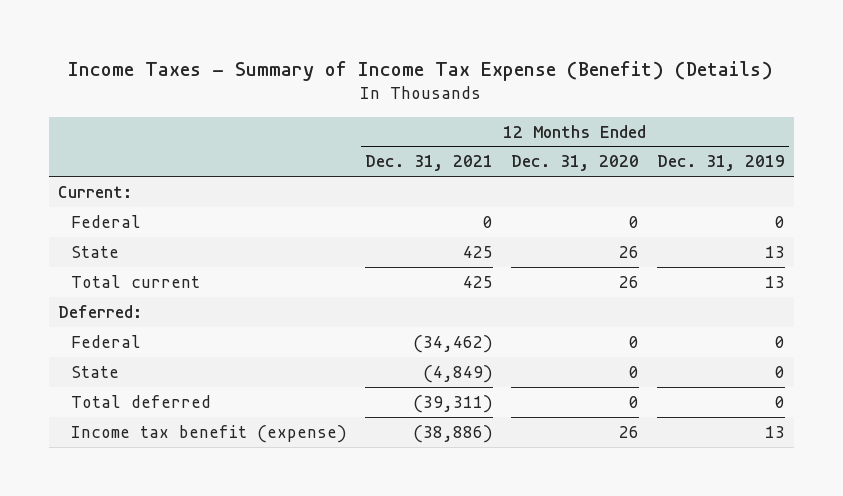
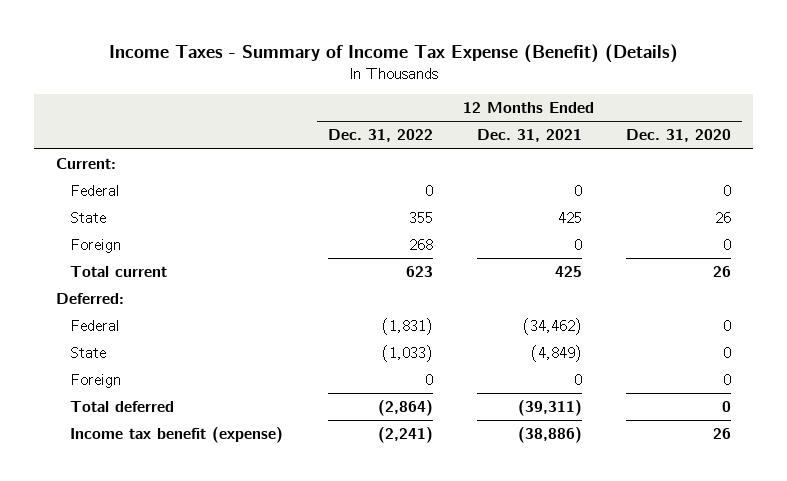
[656,155,785,172] Dec. 31, 2019 -> none
none -> [327,129,433,143] Dec. 31, 2022
none -> [70,238,122,253] Foreign
none -> [70,373,122,388] Foreign

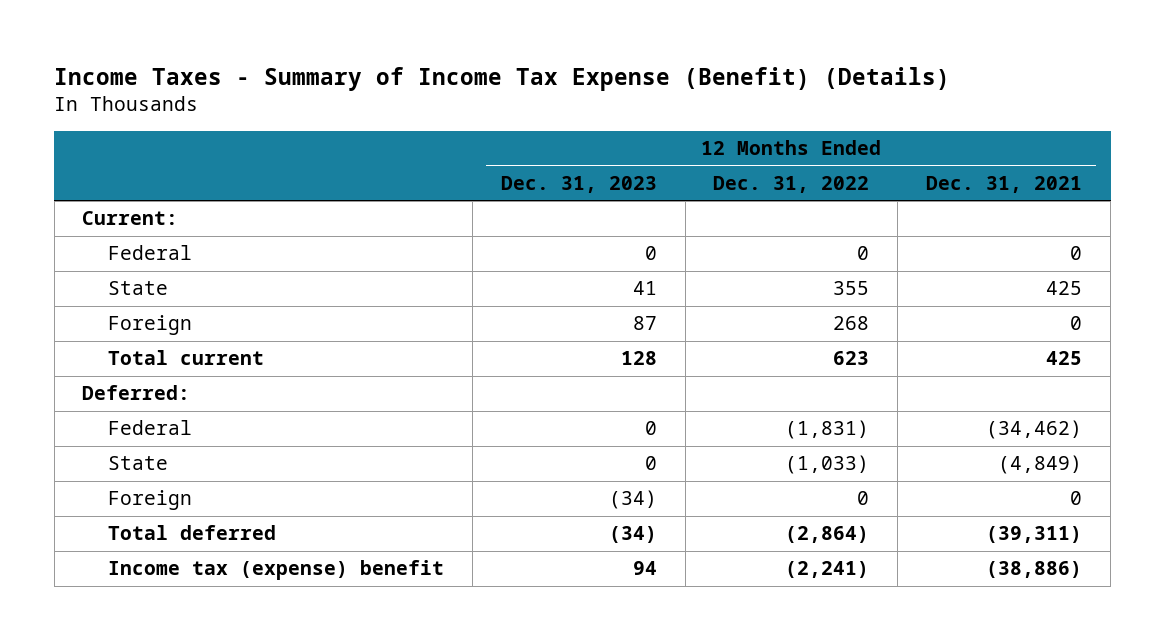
[626,129,732,143] Dec. 31, 2020 -> none
none -> [500,176,657,194] Dec. 31, 2023
[70,426,284,443] Income tax benefit (expense) -> [107,560,444,581] Income tax (expense) benefit

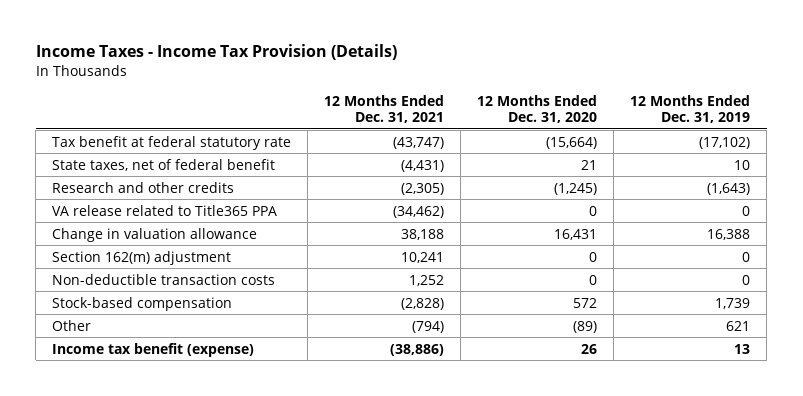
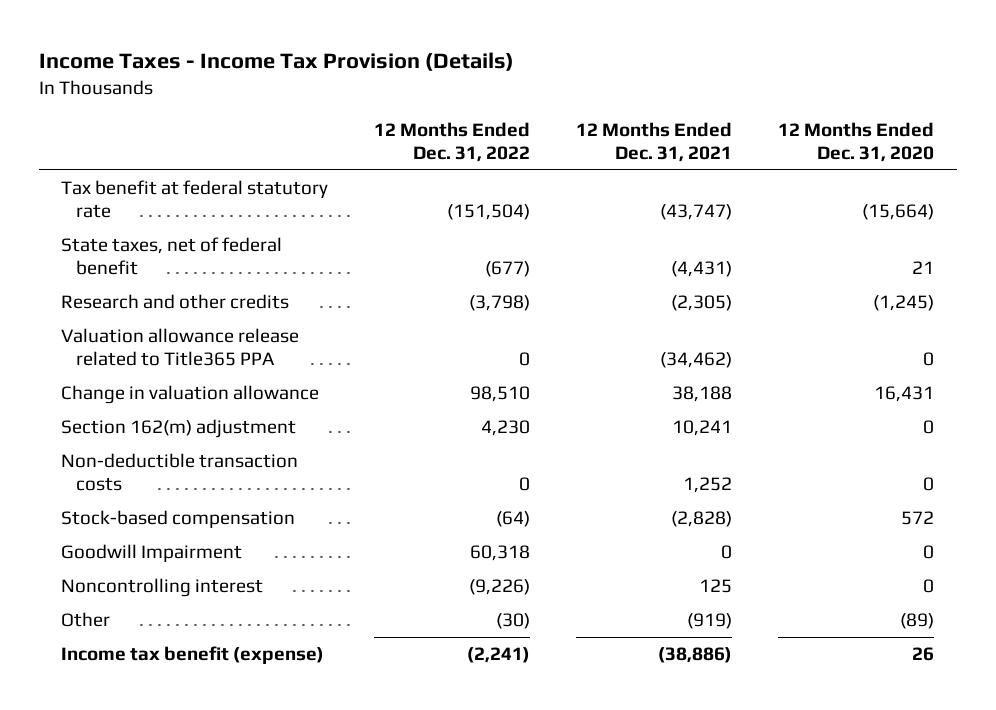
[630,95,751,124] 12 Months Ended Dec. 31, 2019 -> none
none -> [374,121,531,162] 12 Months Ended Dec. 31, 2022
[52,204,278,216] VA release related to Title365 PPA -> [61,327,300,367] Valuation allowance release related to Title365 PPA
none -> [61,543,243,562] Goodwill Impairment
none -> [61,577,264,597] Noncontrolling interest
[412,320,445,333] (794) -> [687,612,733,629] (919)

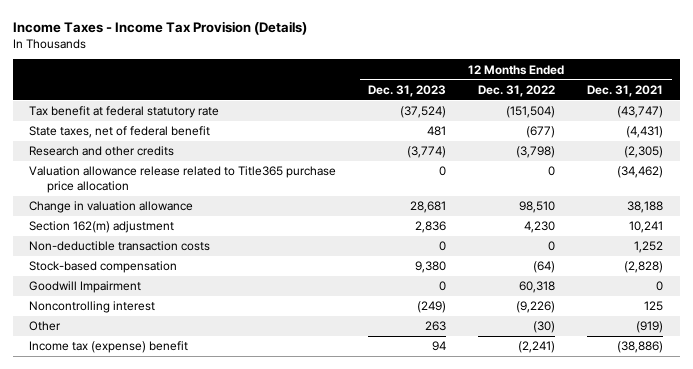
[778,121,935,162] 12 Months Ended Dec. 31, 2020 -> none
none -> [368,84,447,97] Dec. 31, 2023
[61,327,300,367] Valuation allowance release related to Title365 PPA -> [29,166,337,194] Valuation allowance release related to Title365 purchase price allocation
[61,645,325,664] Income tax benefit (expense) -> [29,341,189,354] Income tax (expense) benefit

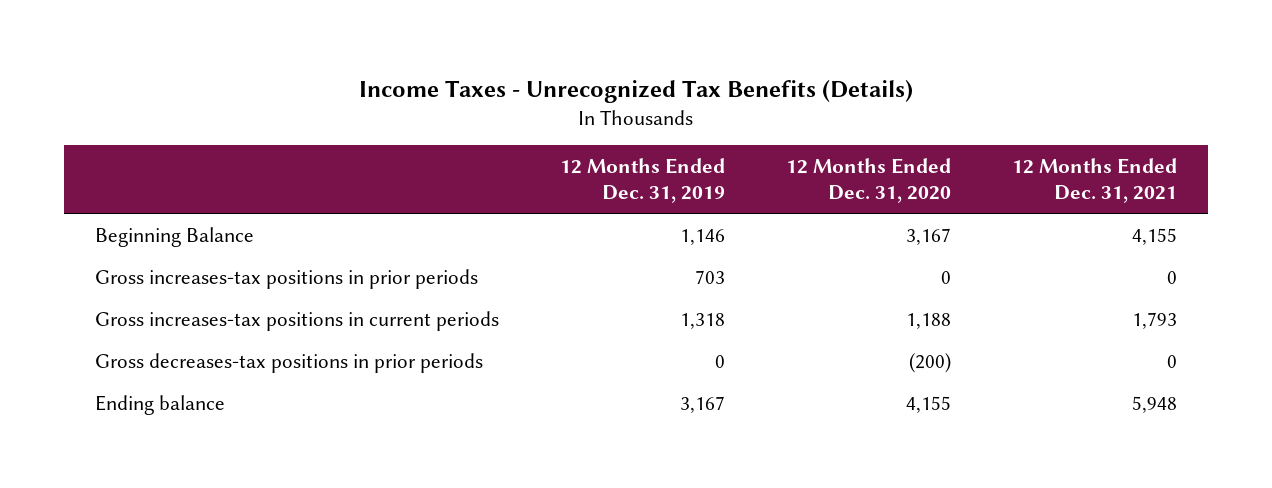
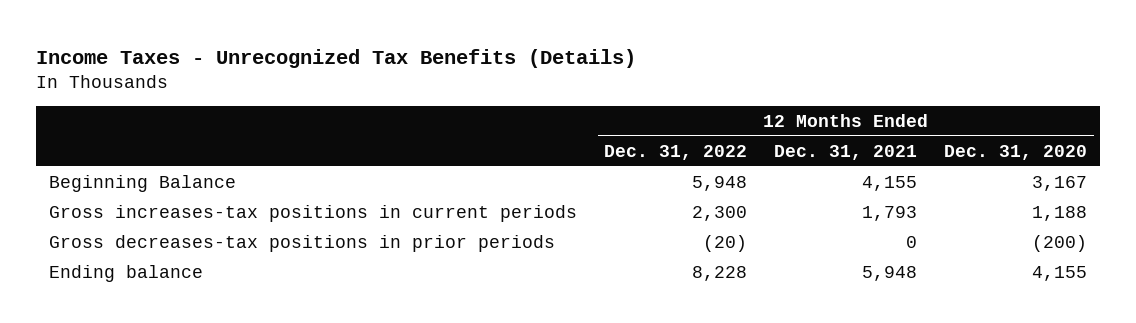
[559,158,725,204] 12 Months Ended Dec. 31, 2019 -> none
none -> [604,144,748,160] Dec. 31, 2022
[94,268,478,289] Gross increases-tax positions in prior periods -> none

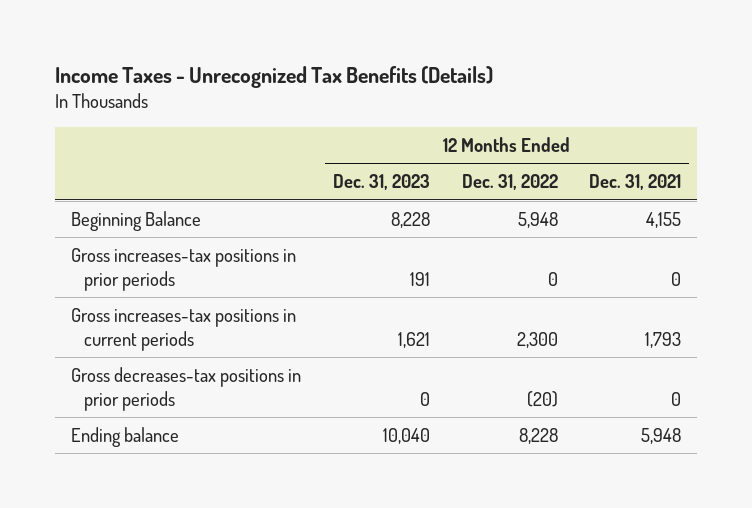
[943,144,1087,160] Dec. 31, 2020 -> none
none -> [332,174,430,191] Dec. 31, 2023
none -> [70,247,296,291] Gross increases-tax positions in prior periods

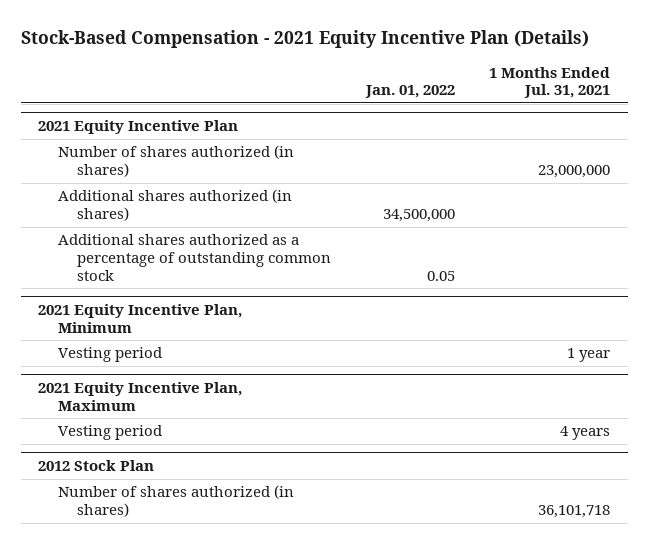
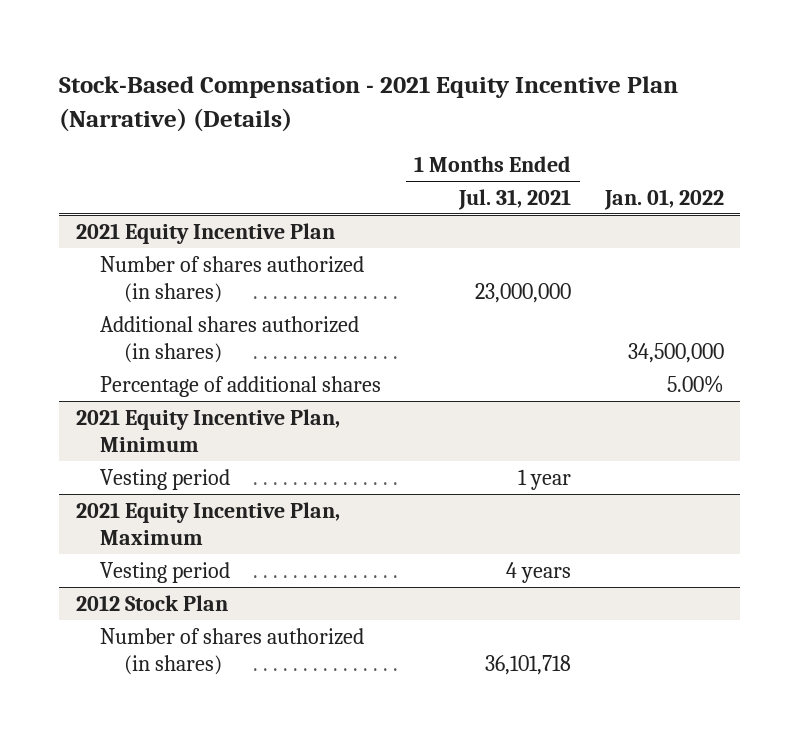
[20,30,589,49] Stock-Based Compensation - 2021 Equity Incentive Plan (Details) -> [58,75,678,132] Stock-Based Compensation - 2021 Equity Incentive Plan (Narrative) (Details)
[57,234,332,281] Additional shares authorized as a percentage of outstanding common stock -> none
none -> [99,375,381,397] Percentage of additional shares

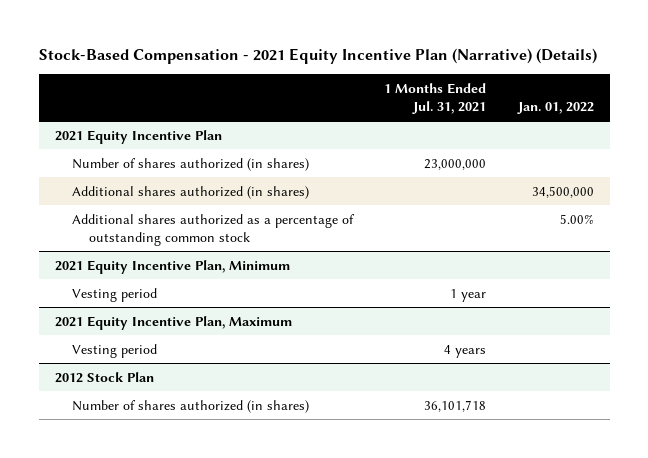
[99,375,381,397] Percentage of additional shares -> none
none -> [71,213,355,246] Additional shares authorized as a percentage of outstanding common stock

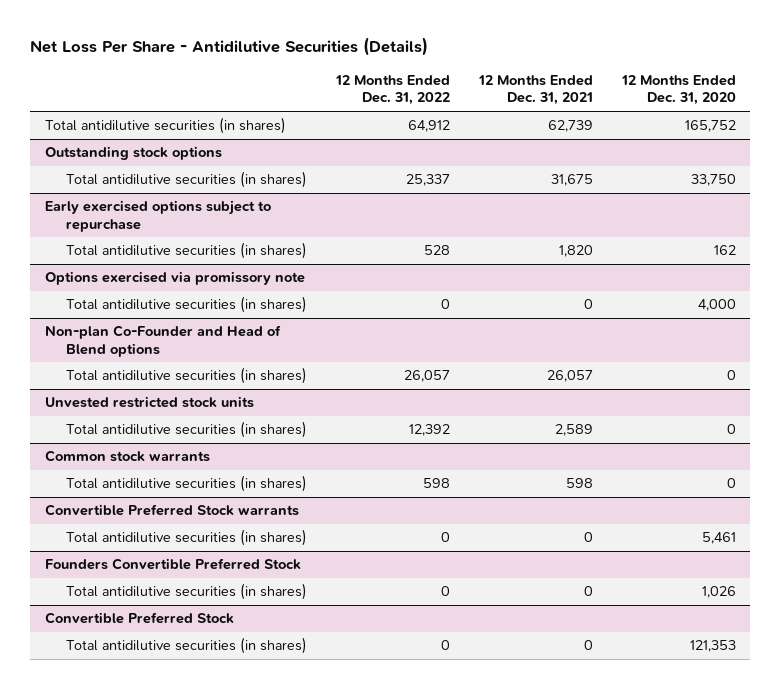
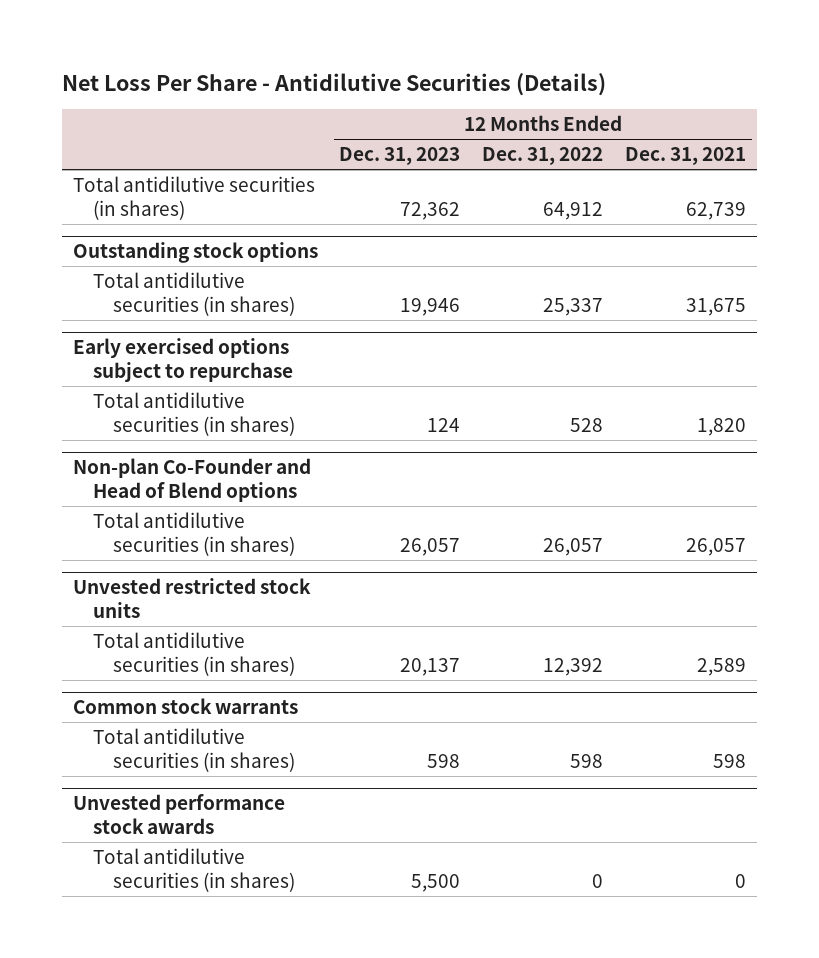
[620,75,736,106] 12 Months Ended Dec. 31, 2020 -> none
none -> [339,147,461,166] Dec. 31, 2023
[44,271,305,286] Options exercised via promissory note -> none
[65,296,307,314] Total antidilutive securities (in shares) -> none
[44,504,299,517] Convertible Preferred Stock warrants -> none
[65,529,307,547] Total antidilutive securities (in shares) -> none
[44,558,301,571] Founders Convertible Preferred Stock -> none
[65,583,307,601] Total antidilutive securities (in shares) -> none
[44,612,234,625] Convertible Preferred Stock -> none
none -> [72,793,285,835] Unvested performance stock awards

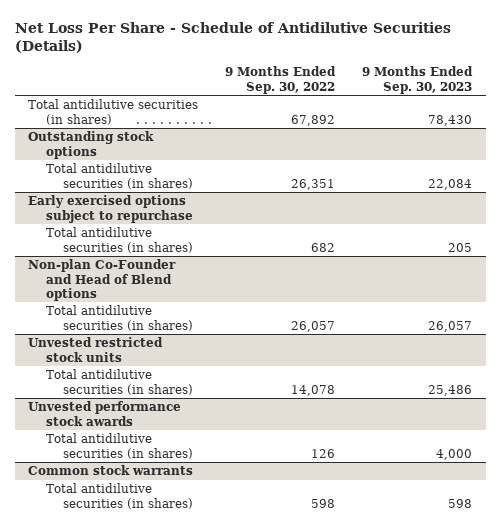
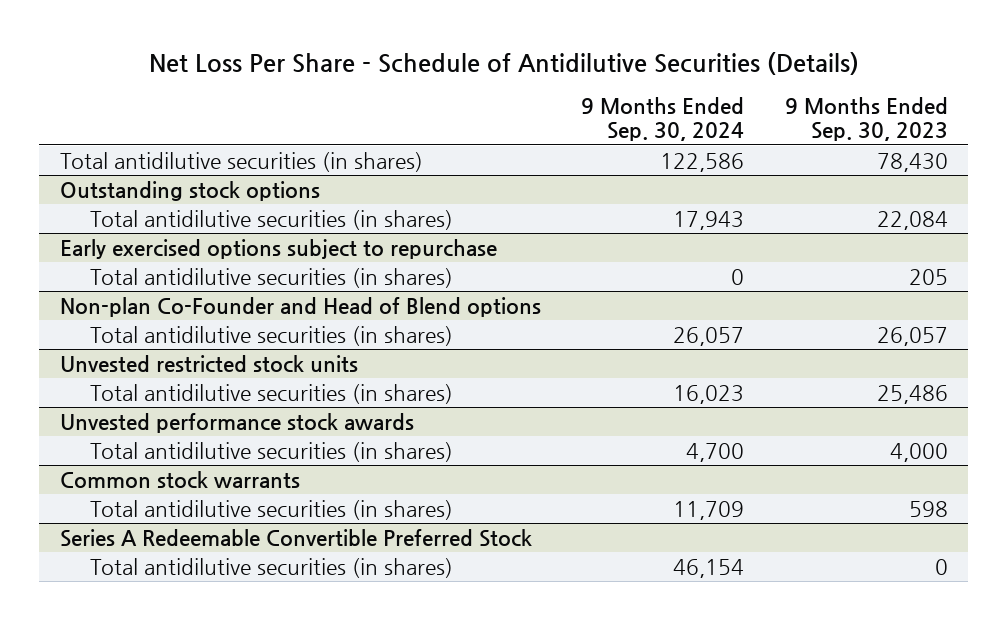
[225,66,337,94] 9 Months Ended Sep. 30, 2022 -> none
none -> [581,96,745,141] 9 Months Ended Sep. 30, 2024
none -> [59,528,532,547] Series A Redeemable Convertible Preferred Stock
none -> [89,557,453,578] Total antidilutive securities (in shares)

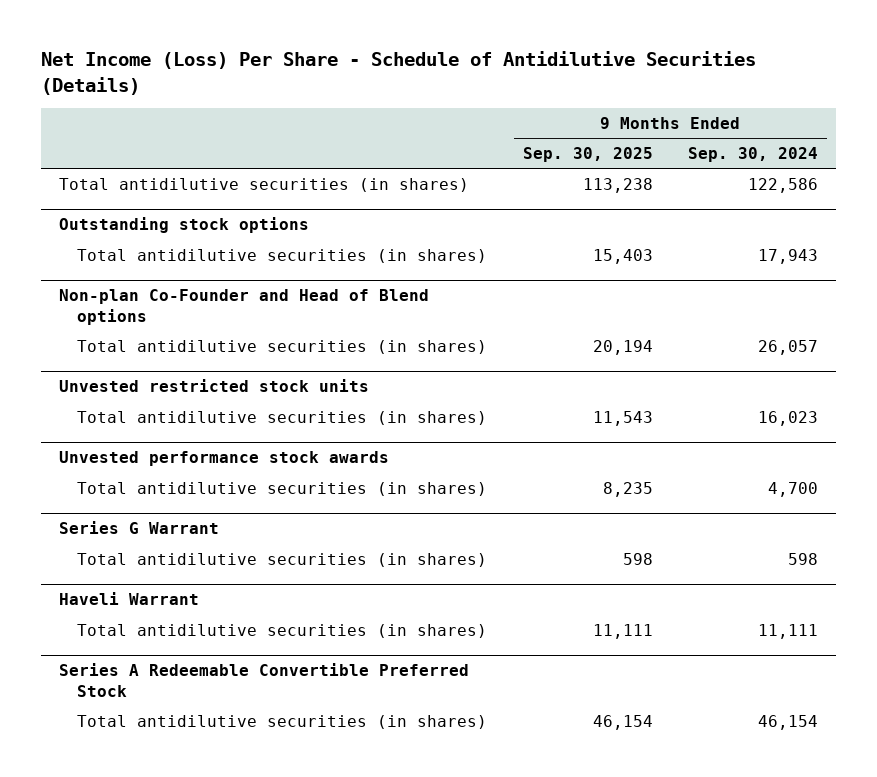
[148,51,859,75] Net Loss Per Share - Schedule of Antidilutive Securities (Details) -> [41,51,757,95] Net Income (Loss) Per Share - Schedule of Antidilutive Securities (Details)
[784,96,948,141] 9 Months Ended Sep. 30, 2023 -> none
none -> [522,147,653,163] Sep. 30, 2025
[59,238,497,259] Early exercised options subject to repurchase -> none
[89,267,453,288] Total antidilutive securities (in shares) -> none
[59,470,300,489] Common stock warrants -> none
none -> [59,521,220,535] Series G Warrant
[673,500,745,520] 11,709 -> [788,553,819,566] 598
none -> [59,592,200,606] Haveli Warrant
none -> [77,624,488,639] Total antidilutive securities (in shares)

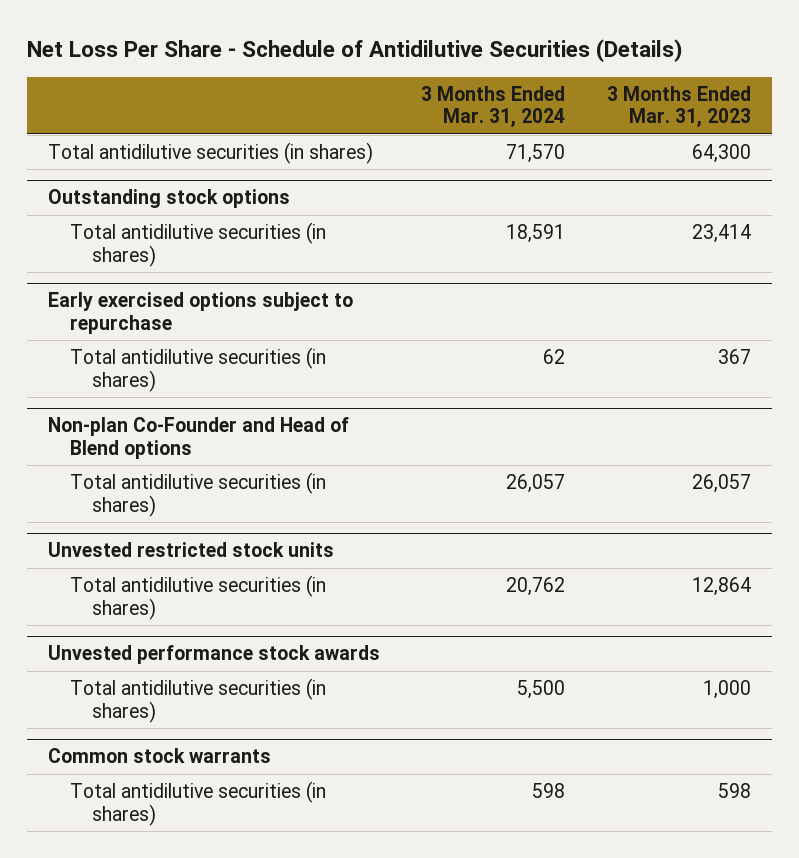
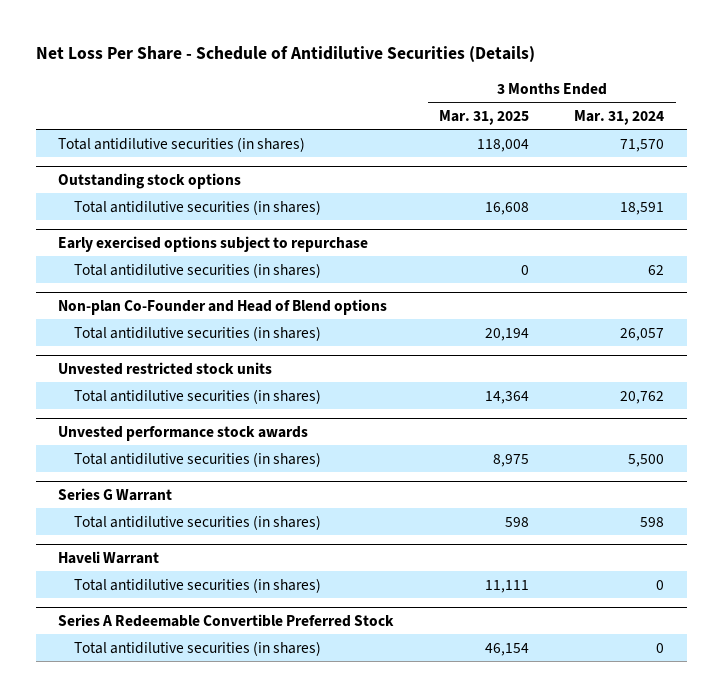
[607,85,752,129] 3 Months Ended Mar. 31, 2023 -> none
none -> [439,109,530,125] Mar. 31, 2025
[47,748,271,764] Common stock warrants -> none
none -> [58,487,173,501] Series G Warrant
none -> [58,550,160,564] Haveli Warrant
none -> [74,577,322,593] Total antidilutive securities (in shares)
none -> [58,613,395,627] Series A Redeemable Convertible Preferred Stock
none -> [74,640,322,656] Total antidilutive securities (in shares)

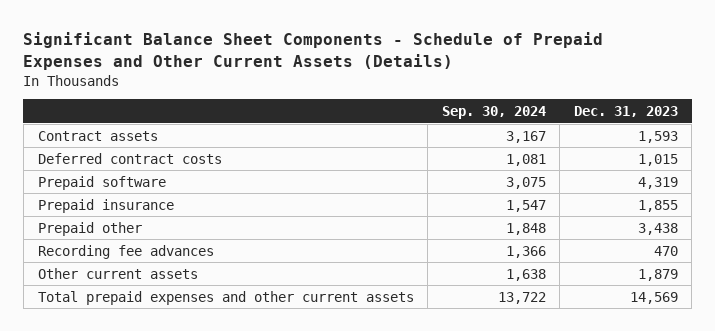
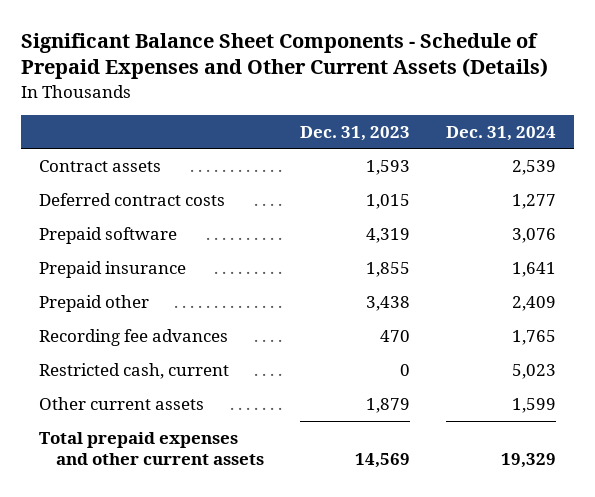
[441,106,546,120] Sep. 30, 2024 -> none
none -> [445,125,556,141] Dec. 31, 2024
none -> [38,362,229,379] Restricted cash, current

